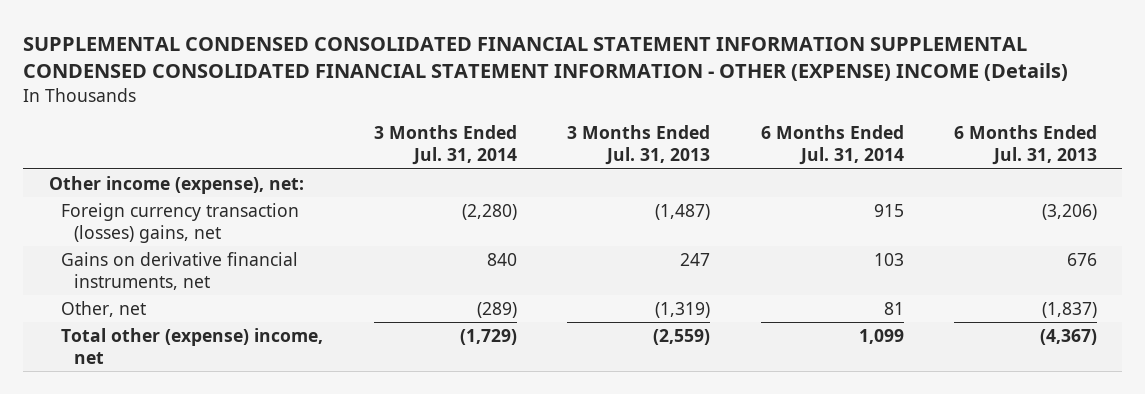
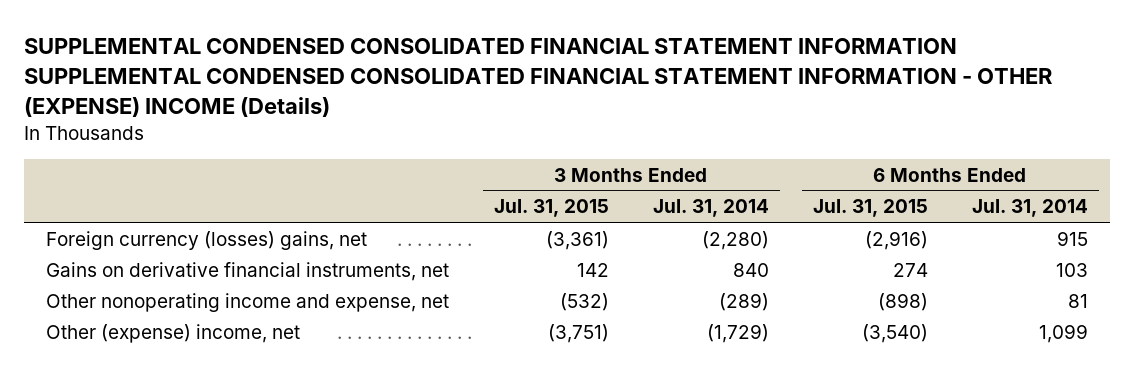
[567,125,711,166] 3 Months Ended Jul. 31, 2013 -> none
[953,125,1097,166] 6 Months Ended Jul. 31, 2013 -> none
none -> [493,199,609,218] Jul. 31, 2015
none -> [812,199,928,218] Jul. 31, 2015
[48,175,304,194] Other income (expense), net: -> none
[61,202,300,244] Foreign currency transaction (losses) gains, net -> [46,230,368,250] Foreign currency (losses) gains, net
[61,300,147,317] Other, net -> [46,292,450,312] Other nonoperating income and expense, net
[61,327,324,365] Total other (expense) income, net -> [46,323,301,343] Other (expense) income, net

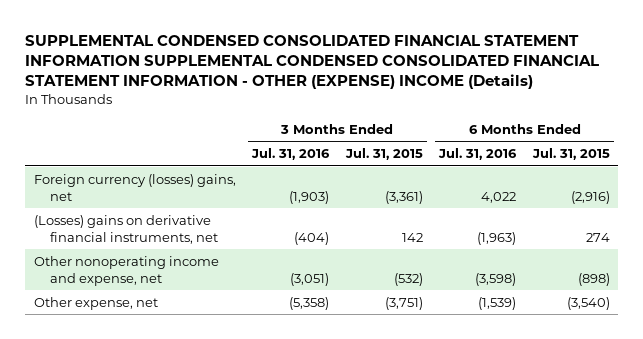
[652,199,769,218] Jul. 31, 2014 -> none
[971,199,1088,218] Jul. 31, 2014 -> none
none -> [251,148,331,161] Jul. 31, 2016
none -> [438,148,518,161] Jul. 31, 2016
[46,261,450,281] Gains on derivative financial instruments, net -> [33,214,219,244] (Losses) gains on derivative financial instruments, net
[46,323,301,343] Other (expense) income, net -> [33,296,158,310] Other expense, net

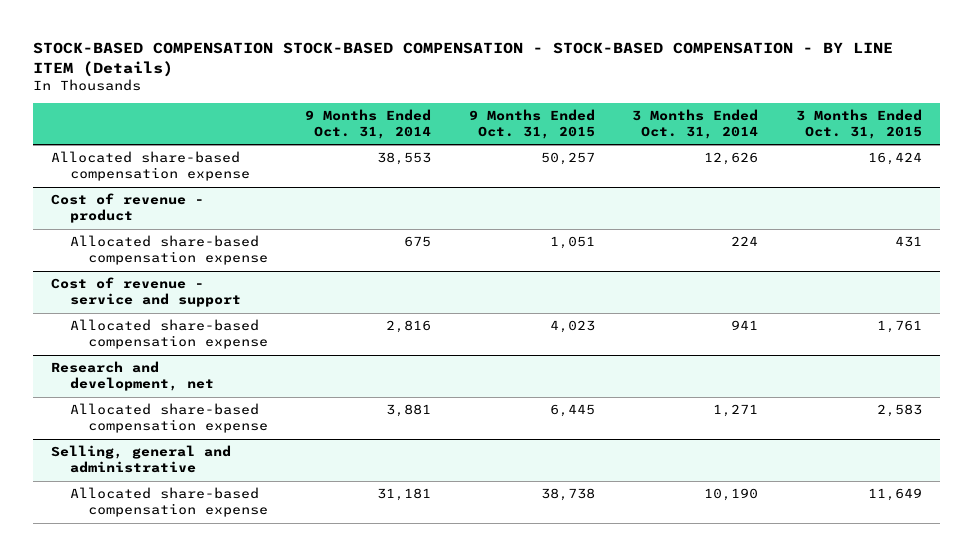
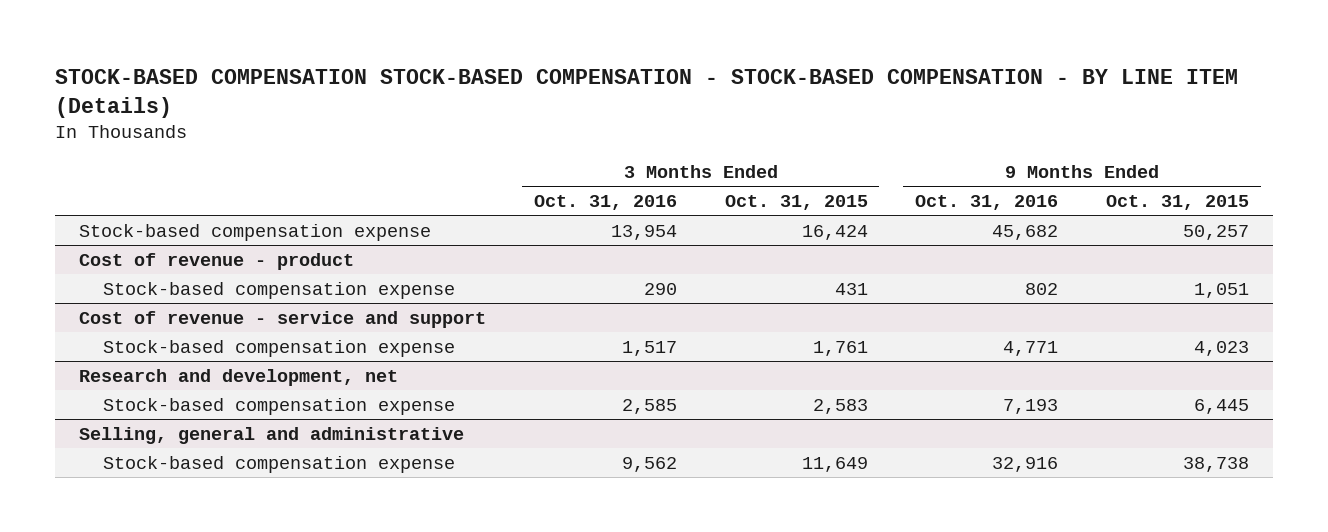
[305,108,432,139] 9 Months Ended Oct. 31, 2014 -> none
[632,108,759,139] 3 Months Ended Oct. 31, 2014 -> none
none -> [533,194,677,210] Oct. 31, 2016
none -> [915,194,1059,210] Oct. 31, 2016
[51,151,250,182] Allocated share-based compensation expense -> [79,223,432,241] Stock-based compensation expense
[69,235,269,266] Allocated share-based compensation expense -> [103,281,456,299] Stock-based compensation expense
[69,319,269,350] Allocated share-based compensation expense -> [103,339,456,357] Stock-based compensation expense
[69,403,269,434] Allocated share-based compensation expense -> [103,397,456,415] Stock-based compensation expense
[69,487,269,518] Allocated share-based compensation expense -> [103,455,456,473] Stock-based compensation expense

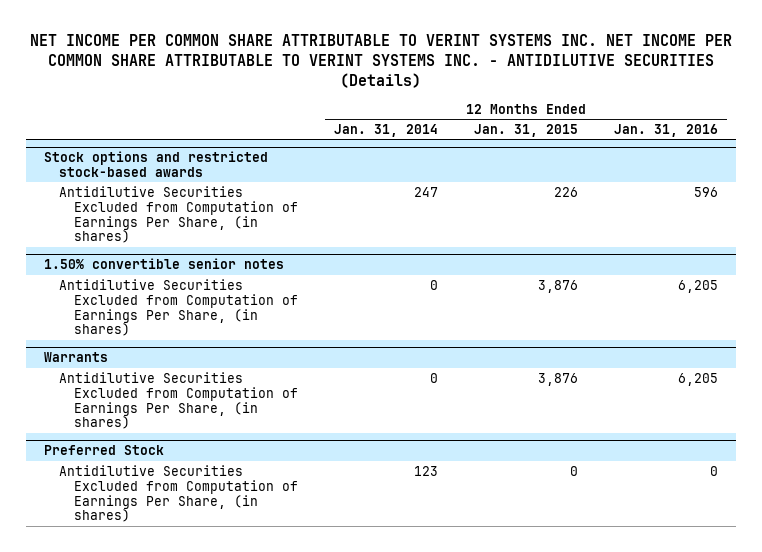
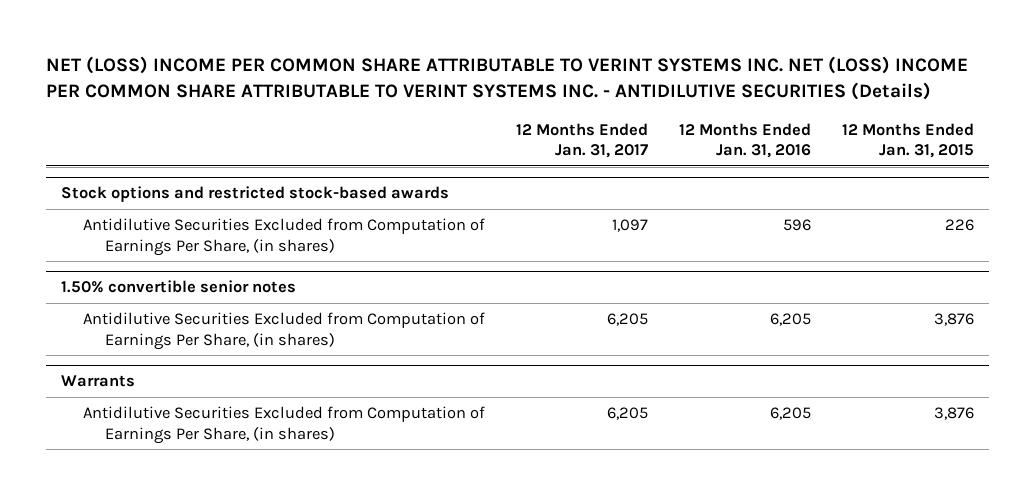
[30,34,733,89] NET INCOME PER COMMON SHARE ATTRIBUTABLE TO VERINT SYSTEMS INC. NET INCOME PER COMMON SHARE ATTRIBUTABLE TO VERINT SYSTEMS INC. - ANTIDILUTIVE SECURITIES (Details) -> [45,56,968,100] NET (LOSS) INCOME PER COMMON SHARE ATTRIBUTABLE TO VERINT SYSTEMS INC. NET (LOSS) INCOME PER COMMON SHARE ATTRIBUTABLE TO VERINT SYSTEMS INC. - ANTIDILUTIVE SECURITIES (Details)
[334,123,439,137] Jan. 31, 2014 -> none
none -> [516,122,649,159] 12 Months Ended Jan. 31, 2017
[44,445,165,456] Preferred Stock -> none
[59,464,299,523] Antidilutive Securities Excluded from Computation of Earnings Per Share, (in shares) -> none

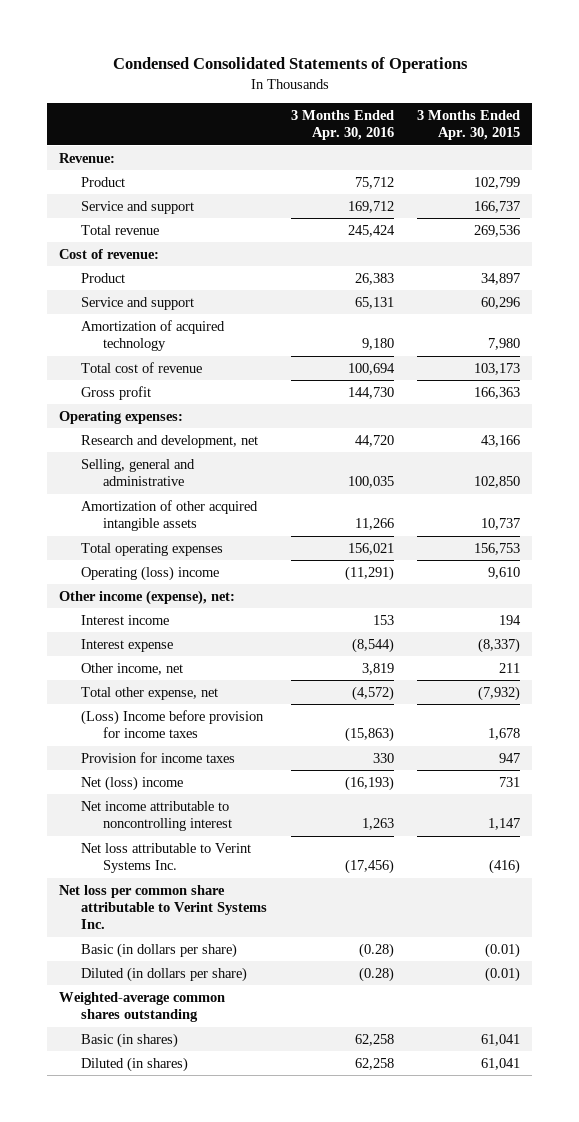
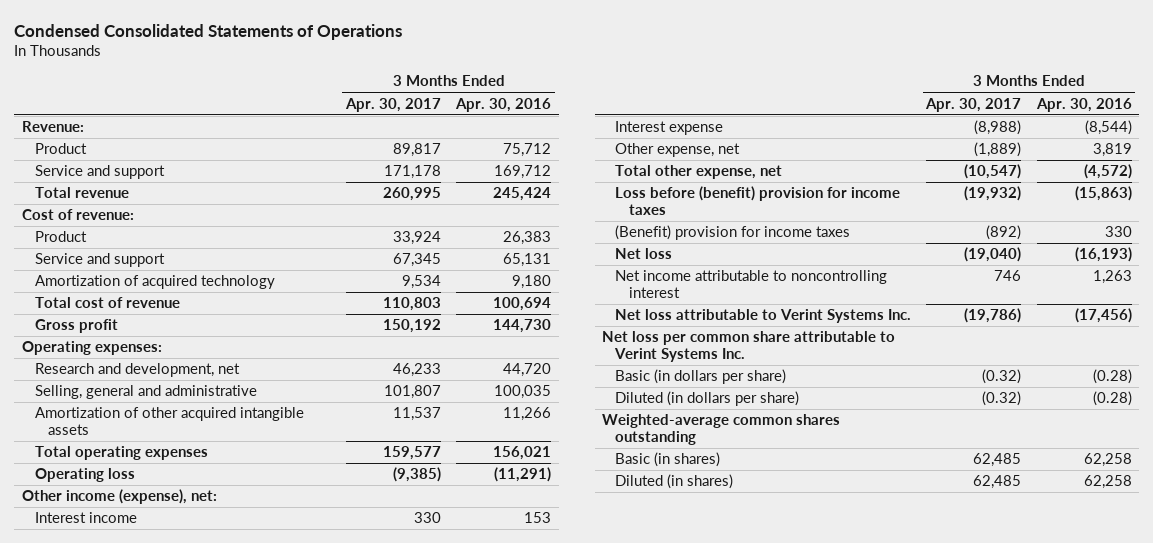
[417,110,521,141] 3 Months Ended Apr. 30, 2015 -> none
none -> [345,97,442,112] Apr. 30, 2017
[80,565,219,581] Operating (loss) income -> [35,468,136,483] Operating loss
[80,662,183,675] Other income, net -> [615,143,741,158] Other expense, net
[80,709,264,739] (Loss) Income before provision for income taxes -> [615,186,901,216] Loss before (benefit) provision for income taxes
[80,751,235,763] Provision for income taxes -> [615,225,851,241] (Benefit) provision for income taxes
[80,775,183,791] Net (loss) income -> [615,248,673,260] Net loss

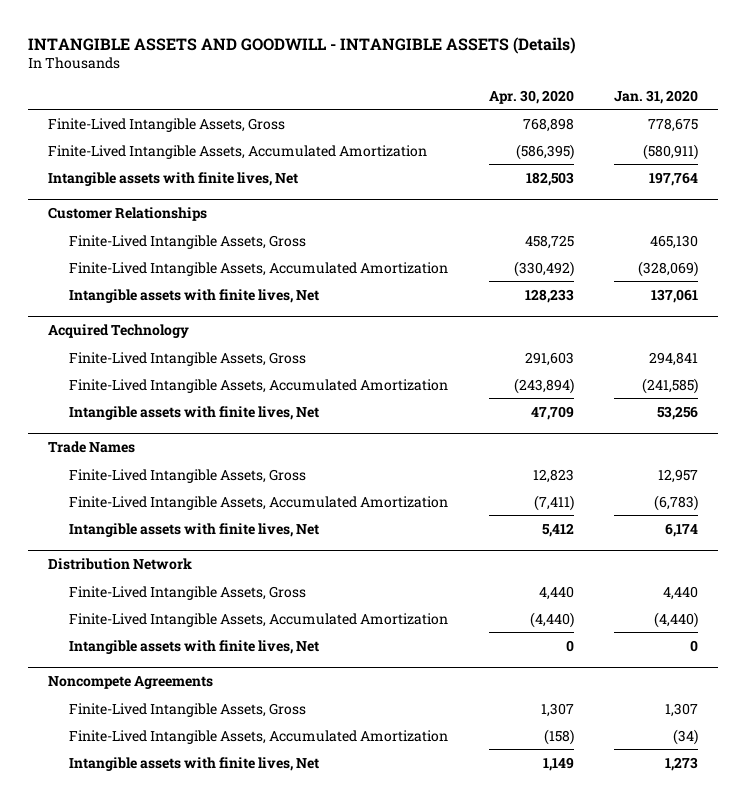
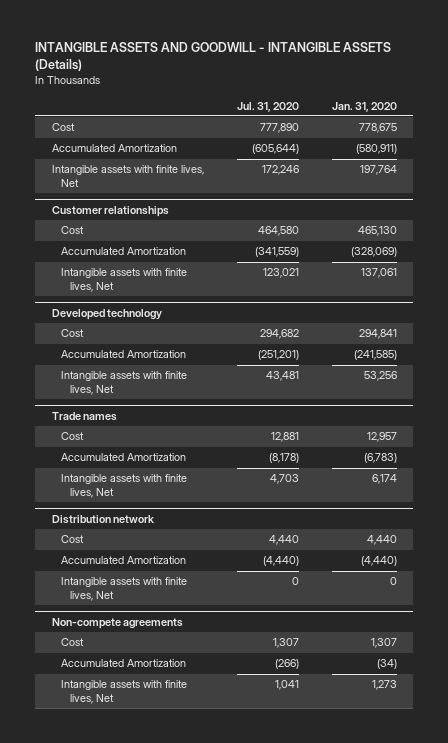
[488,89,574,104] Apr. 30, 2020 -> none
none -> [236,101,299,112] Jul. 31, 2020
[48,117,286,132] Finite-Lived Intangible Assets, Gross -> [51,123,75,132] Cost
[48,144,428,159] Finite-Lived Intangible Assets, Accumulated Amortization -> [51,144,177,153] Accumulated Amortization
[48,207,208,222] Customer Relationships -> [51,205,169,217] Customer relationships
[69,234,307,249] Finite-Lived Intangible Assets, Gross -> [60,226,84,235] Cost
[69,261,449,276] Finite-Lived Intangible Assets, Accumulated Amortization -> [60,247,186,256] Accumulated Amortization
[48,324,190,339] Acquired Technology -> [51,308,162,320] Developed technology
[69,351,307,366] Finite-Lived Intangible Assets, Gross -> [60,329,84,338] Cost
[69,378,449,393] Finite-Lived Intangible Assets, Accumulated Amortization -> [60,350,186,359] Accumulated Amortization
[48,441,136,454] Trade Names -> [51,411,117,421] Trade names
[69,468,307,483] Finite-Lived Intangible Assets, Gross -> [60,432,84,441] Cost
[69,495,449,510] Finite-Lived Intangible Assets, Accumulated Amortization -> [60,453,186,462] Accumulated Amortization
[48,558,193,571] Distribution Network -> [51,514,154,524] Distribution network
[69,585,307,600] Finite-Lived Intangible Assets, Gross -> [60,535,84,544] Cost
[69,612,449,627] Finite-Lived Intangible Assets, Accumulated Amortization -> [60,556,186,565] Accumulated Amortization
[48,676,214,690] Noncompete Agreements -> [51,617,183,629] Non-compete agreements
[69,702,307,717] Finite-Lived Intangible Assets, Gross -> [60,638,84,647] Cost
[69,729,449,744] Finite-Lived Intangible Assets, Accumulated Amortization -> [60,659,186,668] Accumulated Amortization

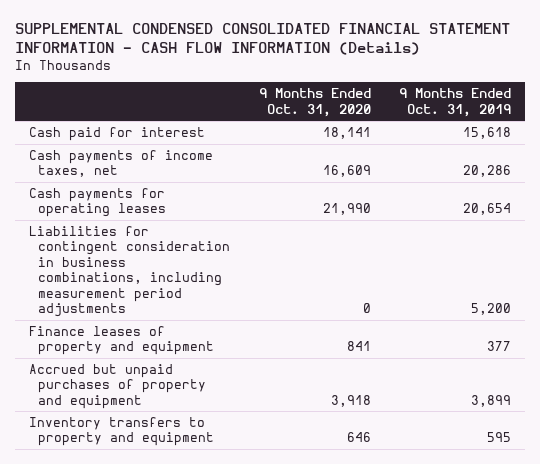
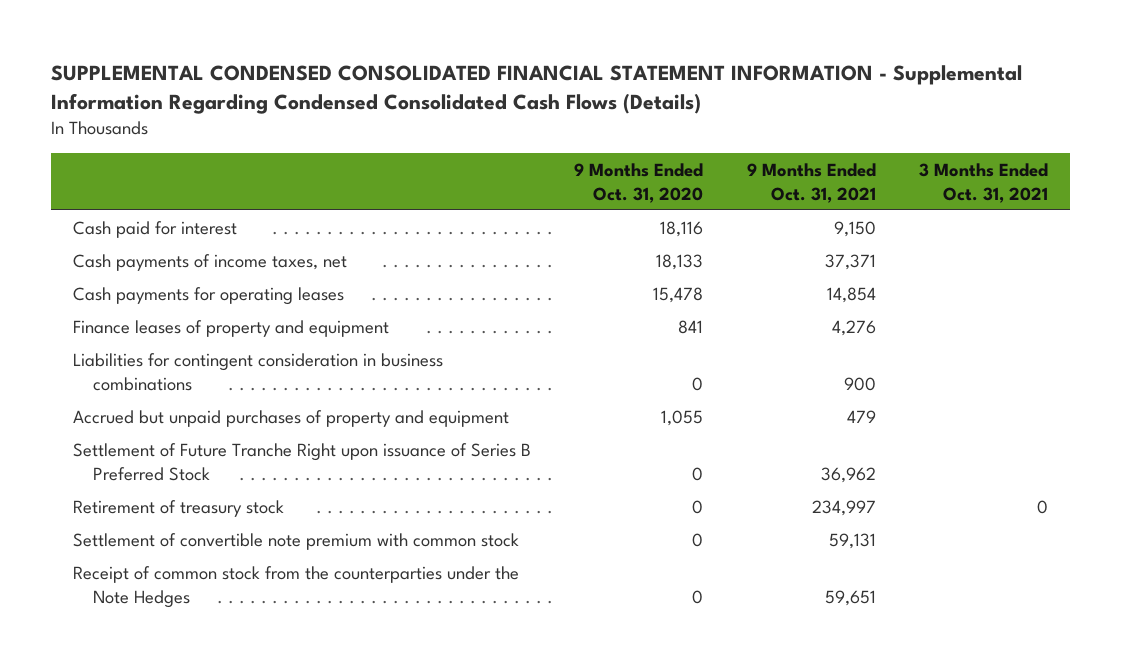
[14,23,510,56] SUPPLEMENTAL CONDENSED CONSOLIDATED FINANCIAL STATEMENT INFORMATION - CASH FLOW INFORMATION (Details) -> [51,65,1023,115] SUPPLEMENTAL CONDENSED CONSOLIDATED FINANCIAL STATEMENT INFORMATION - Supplemental Information Regarding Condensed Consolidated Cash Flows (Details)
[398,88,511,117] 9 Months Ended Oct. 31, 2019 -> none
none -> [746,162,876,203] 9 Months Ended Oct. 31, 2021
none -> [918,162,1048,203] 3 Months Ended Oct. 31, 2021
[29,225,231,318] Liabilities for contingent consideration in business combinations, including measurement period adjustments -> none
[322,126,371,139] 18,141 -> [660,220,704,237] 18,116
[322,165,371,178] 16,609 -> [656,253,704,270] 18,133
[322,203,371,216] 21,990 -> [653,286,704,303] 15,478
[29,416,215,447] Inventory transfers to property and equipment -> none
none -> [72,352,443,391] Liabilities for contingent consideration in business combinations
[330,394,371,407] 3,918 -> [661,409,704,426] 1,055
none -> [72,442,531,481] Settlement of Future Tranche Right upon issuance of Series B Preferred Stock
none -> [72,499,284,517] Retirement of treasury stock
none -> [72,532,519,550] Settlement of convertible note premium with common stock
none -> [72,565,519,608] Receipt of common stock from the counterparties under the Note Hedges

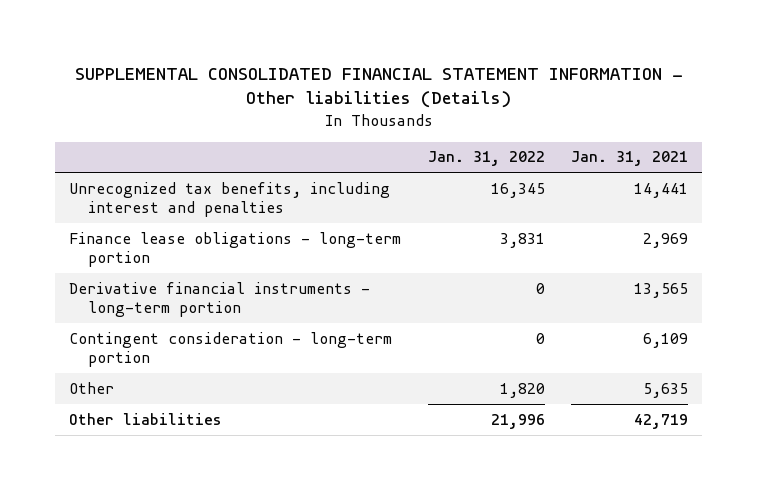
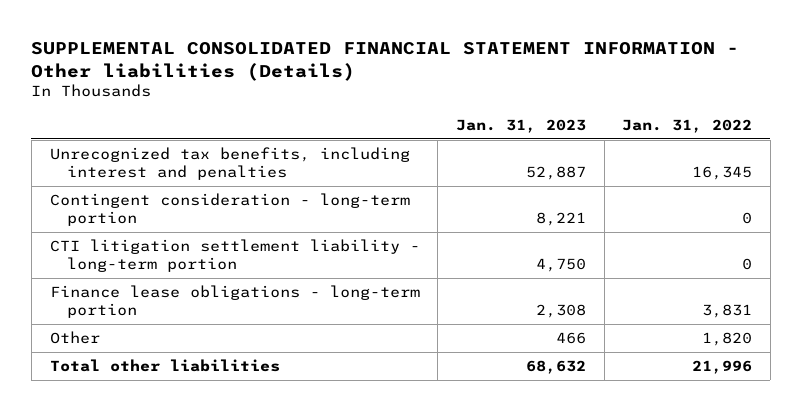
[571,151,689,167] Jan. 31, 2021 -> none
none -> [455,119,586,134] Jan. 31, 2023
[68,281,370,318] Derivative financial instruments - long-term portion -> none
none -> [49,238,420,273] CTI litigation settlement liability - long-term portion
[68,231,401,268] Finance lease obligations - long-term portion -> [49,284,420,319] Finance lease obligations - long-term portion
[68,412,222,425] Other liabilities -> [49,358,280,372] Total other liabilities

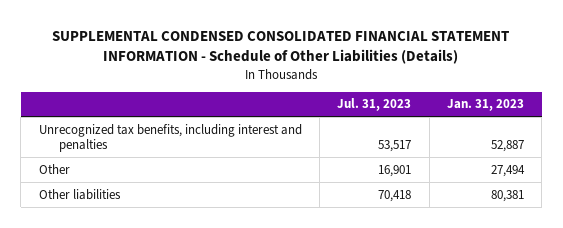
[31,42,740,81] SUPPLEMENTAL CONSOLIDATED FINANCIAL STATEMENT INFORMATION - Other liabilities (Details) -> [52,31,510,65] SUPPLEMENTAL CONDENSED CONSOLIDATED FINANCIAL STATEMENT INFORMATION - Schedule of Other Liabilities (Details)
[622,119,753,134] Jan. 31, 2022 -> none
none -> [337,98,412,112] Jul. 31, 2023
[49,192,410,227] Contingent consideration - long-term portion -> none
[49,238,420,273] CTI litigation settlement liability - long-term portion -> none
[49,284,420,319] Finance lease obligations - long-term portion -> none
[555,331,586,344] 466 -> [490,164,525,177] 27,494
[49,358,280,372] Total other liabilities -> [38,188,121,200] Other liabilities
[525,359,586,374] 68,632 -> [490,189,524,202] 80,381

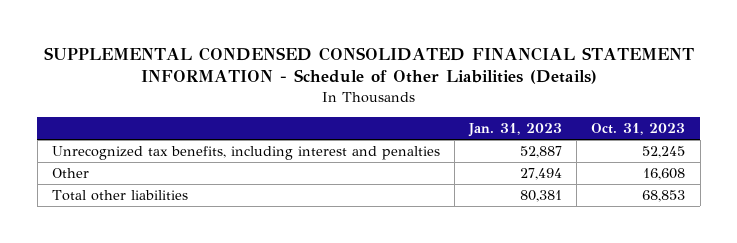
[337,98,412,112] Jul. 31, 2023 -> none
none -> [591,123,686,136] Oct. 31, 2023
[38,188,121,200] Other liabilities -> [51,190,188,202] Total other liabilities

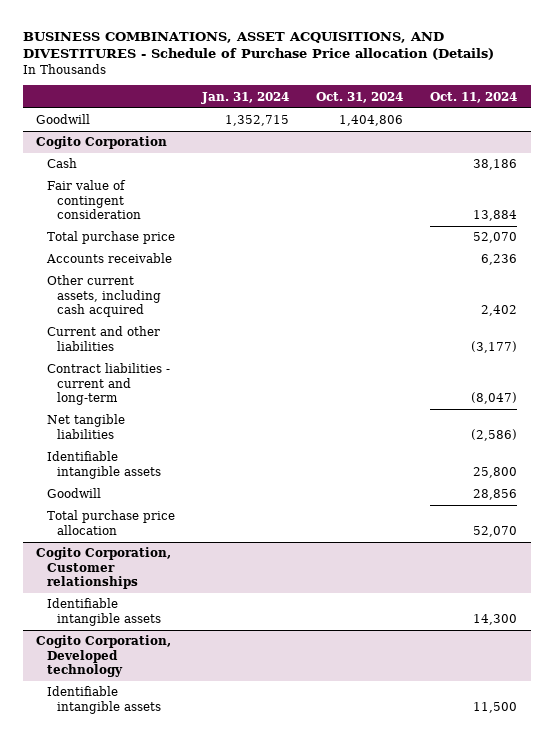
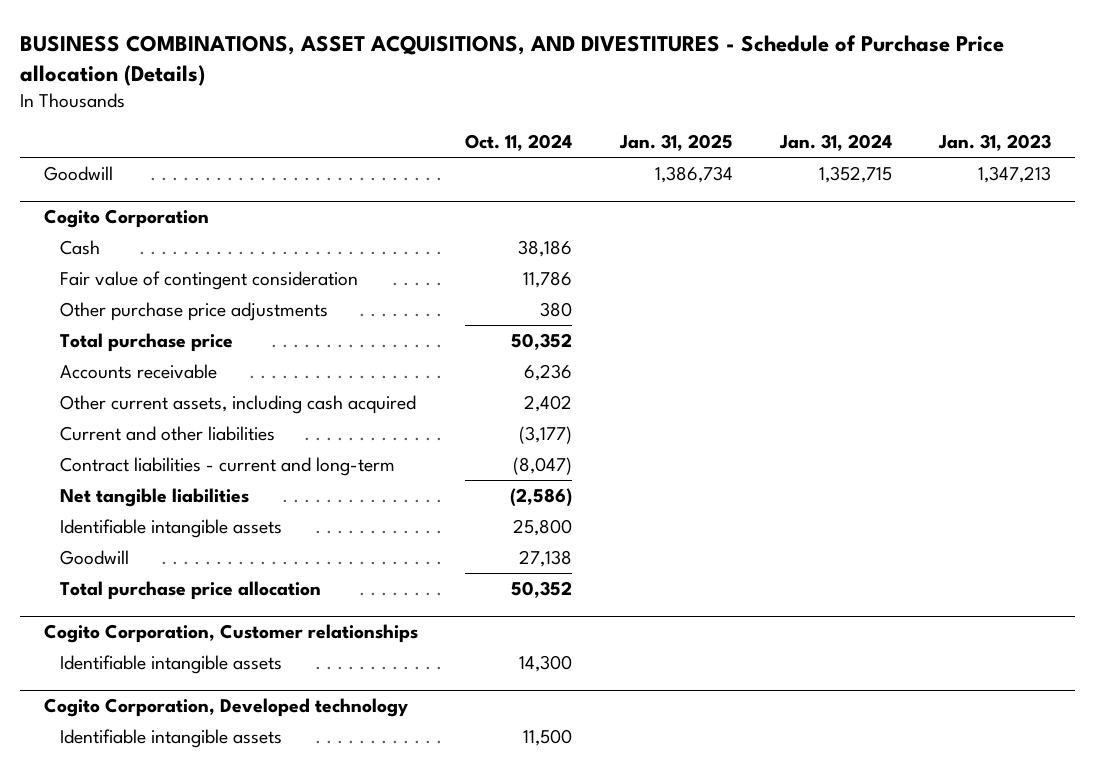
[316,91,404,103] Oct. 31, 2024 -> none
none -> [618,134,733,152] Jan. 31, 2025
none -> [938,134,1052,152] Jan. 31, 2023
[473,209,518,221] 13,884 -> [523,270,573,288] 11,786
none -> [59,301,328,321] Other purchase price adjustments
[473,232,518,244] 52,070 -> [511,332,573,350] 50,352
[473,489,518,501] 28,856 -> [519,549,573,567] 27,138
[473,525,518,537] 52,070 -> [511,580,573,598] 50,352

